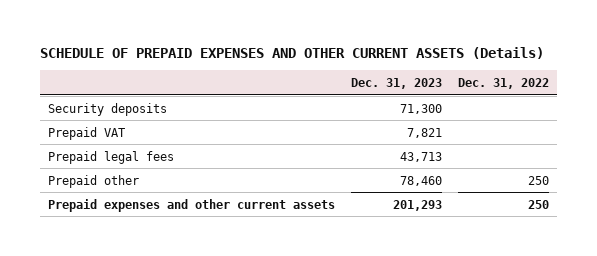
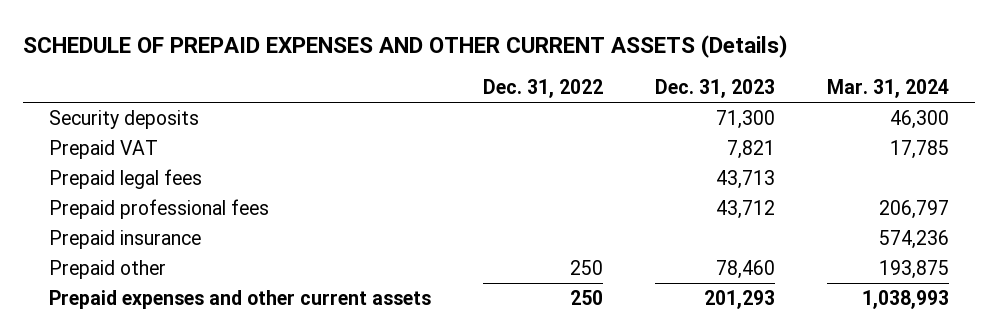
none -> [826,79,949,99] Mar. 31, 2024
none -> [48,199,269,220] Prepaid professional fees
none -> [48,230,201,250] Prepaid insurance

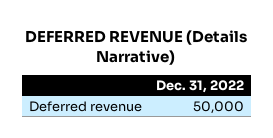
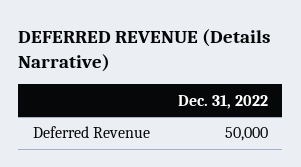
[28,100,142,112] Deferred revenue -> [32,126,150,139] Deferred Revenue

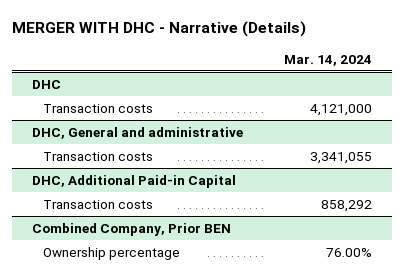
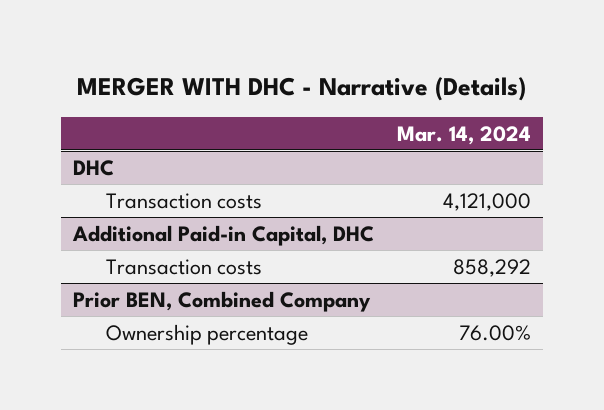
[32,126,244,139] DHC, General and administrative -> none
[42,151,153,161] Transaction costs -> none
[32,174,237,188] DHC, Additional Paid-in Capital -> [71,224,374,246] Additional Paid-in Capital, DHC
[32,222,232,236] Combined Company, Prior BEN -> [72,290,371,312] Prior BEN, Combined Company

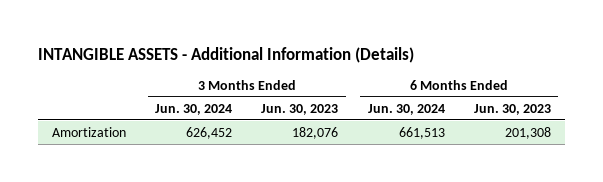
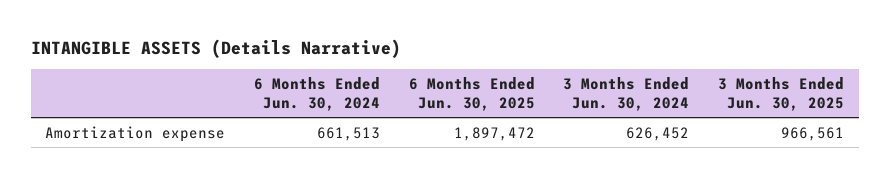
[37,46,414,63] INTANGIBLE ASSETS - Additional Information (Details) -> [30,39,401,59] INTANGIBLE ASSETS (Details Narrative)
[261,103,339,115] Jun. 30, 2023 -> none
[473,103,551,115] Jun. 30, 2023 -> none
none -> [408,76,535,111] 6 Months Ended Jun. 30, 2025
none -> [718,76,845,111] 3 Months Ended Jun. 30, 2025
[52,126,127,137] Amortization -> [45,125,226,142] Amortization expense

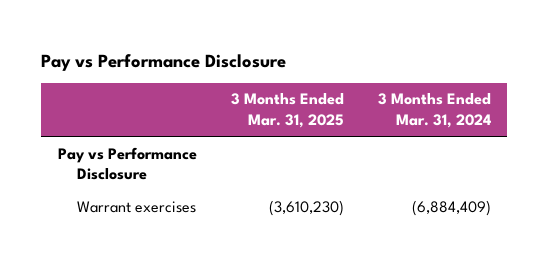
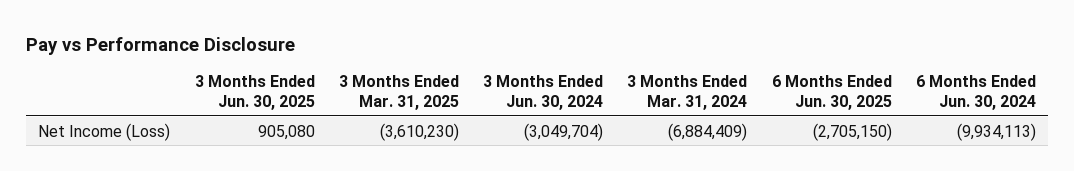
none -> [194,74,315,111] 3 Months Ended Jun. 30, 2025
none -> [483,74,604,111] 3 Months Ended Jun. 30, 2024
none -> [771,74,892,111] 6 Months Ended Jun. 30, 2025
none -> [916,74,1037,111] 6 Months Ended Jun. 30, 2024
[58,146,198,181] Pay vs Performance Disclosure -> none
[77,200,197,213] Warrant exercises -> [38,122,171,141] Net Income (Loss)

